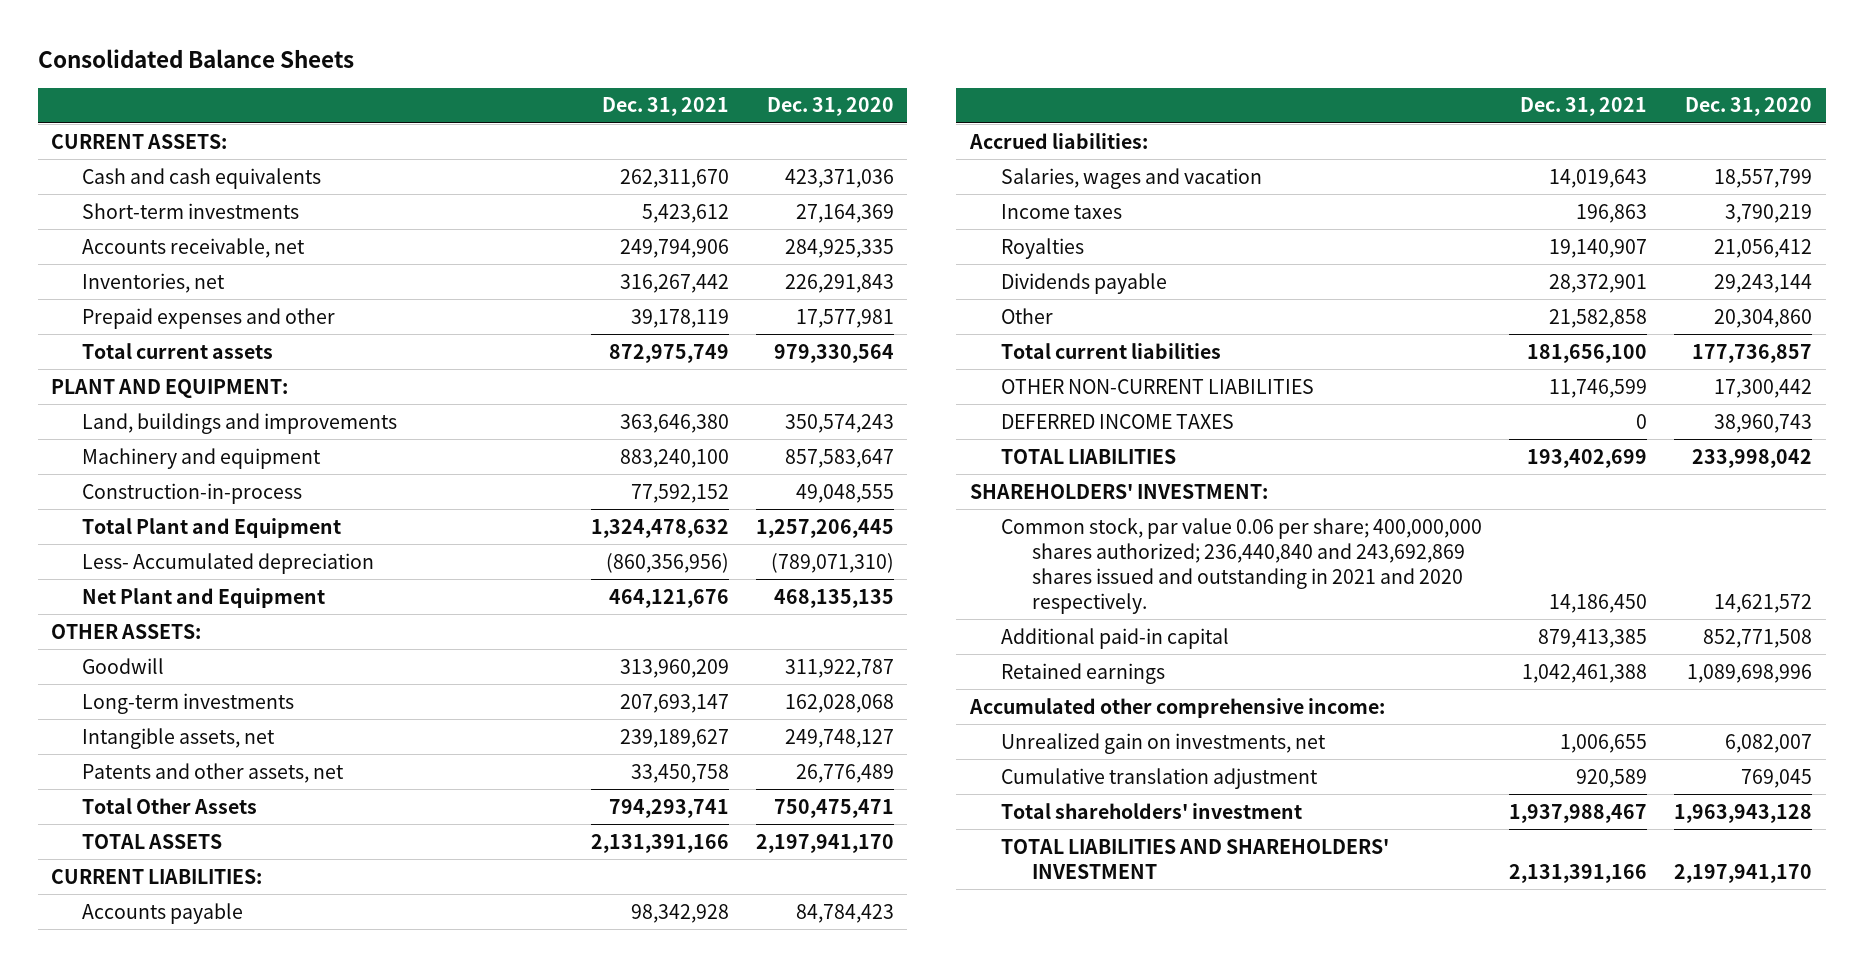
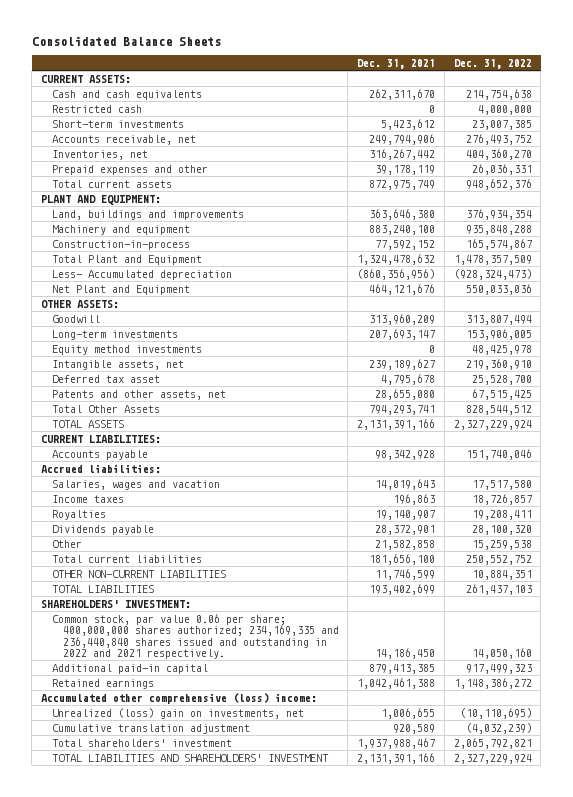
[766,97,894,117] Dec. 31, 2020 -> none
none -> [453,59,532,70] Dec. 31, 2022
none -> [51,104,142,113] Restricted cash
none -> [51,344,202,355] Equity method investments
none -> [51,374,160,383] Deferred tax asset
[630,763,729,783] 33,450,758 -> [375,388,436,400] 28,655,080
[1000,413,1234,429] DEFERRED INCOME TAXES -> none
[1000,517,1482,614] Common stock, par value 0.06 per share; 400,000,000 shares authorized; 236,440,840 and 243,692,869 shares issued and outstanding in 2021 and 2020 respectively. -> [51,613,339,660] Common stock, par value 0.06 per share; 400,000,000 shares authorized; 234,169,335 and 236,440,840 shares issued and outstanding in 2022 and 2021 respectively.
[968,697,1385,718] Accumulated other comprehensive income: -> [41,692,318,704] Accumulated other comprehensive (loss) income:
[1000,732,1326,754] Unrealized gain on investments, net -> [51,707,304,719] Unrealized (loss) gain on investments, net

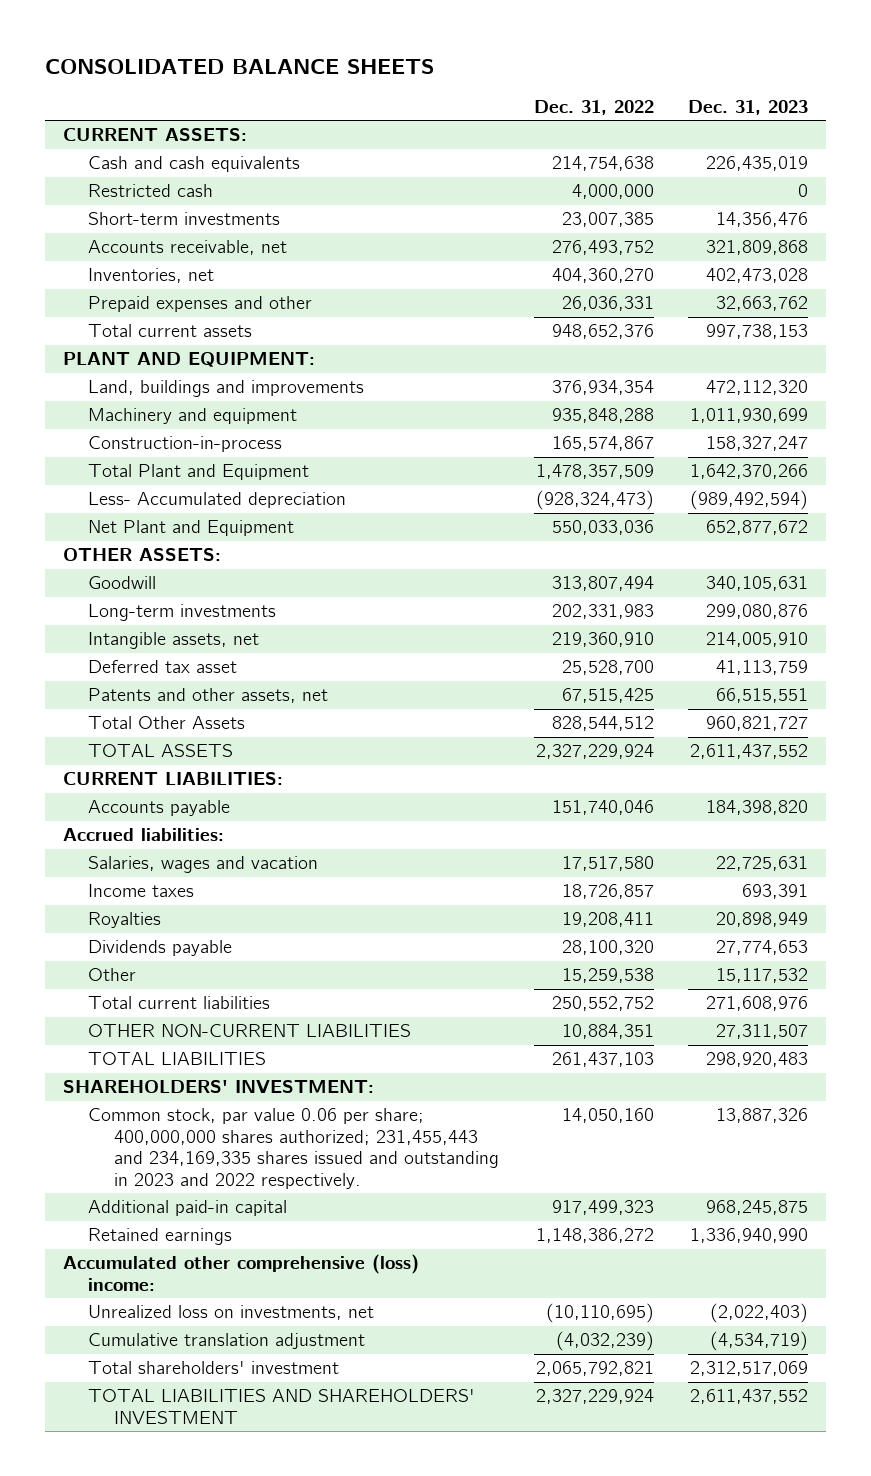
[31,36,221,47] Consolidated Balance Sheets -> [45,58,435,74] CONSOLIDATED BALANCE SHEETS
[357,59,436,70] Dec. 31, 2021 -> none
none -> [688,99,809,115] Dec. 31, 2023
[51,344,202,355] Equity method investments -> none
[465,328,532,340] 153,906,005 -> [551,604,654,620] 202,331,983
[51,613,339,660] Common stock, par value 0.06 per share; 400,000,000 shares authorized; 234,169,335 and 236,440,840 shares issued and outstanding in 2022 and 2021 respectively. -> [88,1108,499,1189] Common stock, par value 0.06 per share; 400,000,000 shares authorized; 231,455,443 and 234,169,335 shares issued and outstanding in 2023 and 2022 respectively.
[51,707,304,719] Unrealized (loss) gain on investments, net -> [88,1305,375,1321] Unrealized loss on investments, net

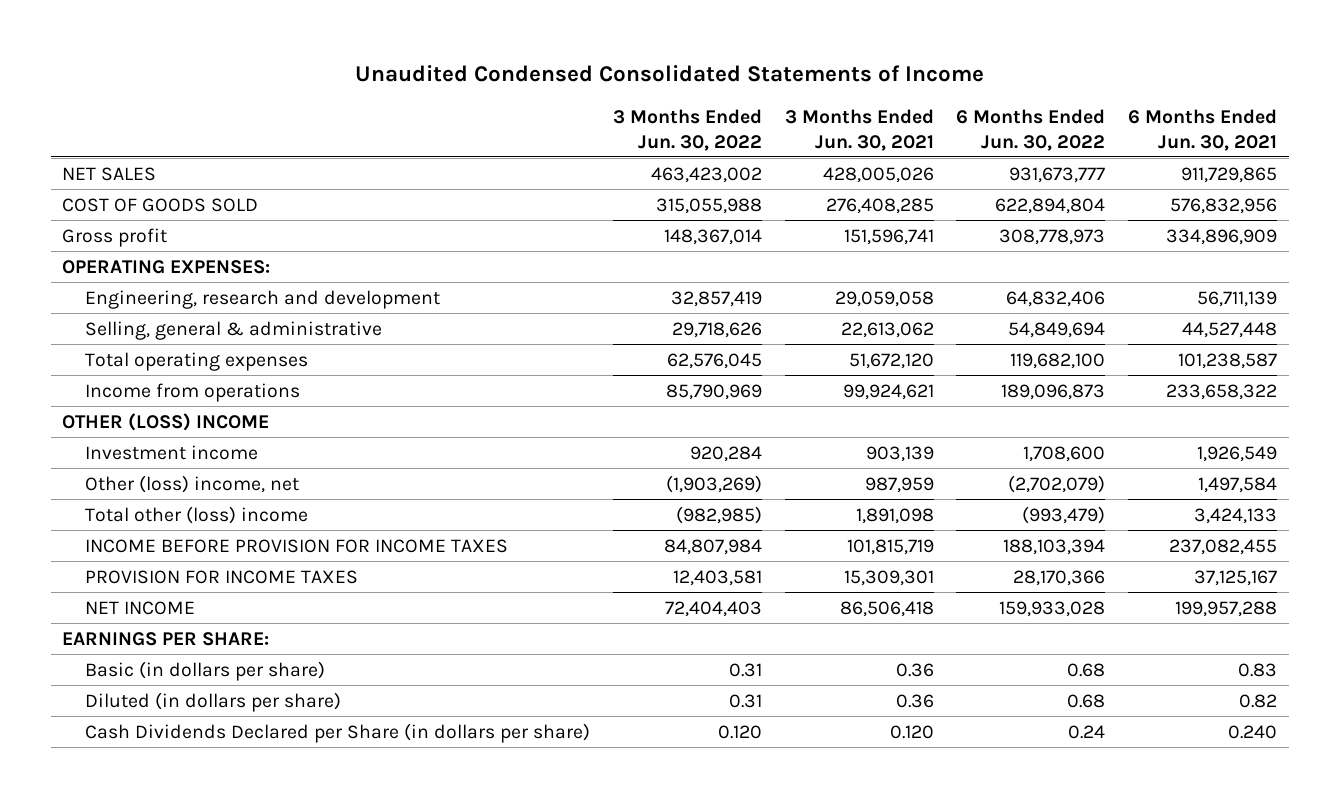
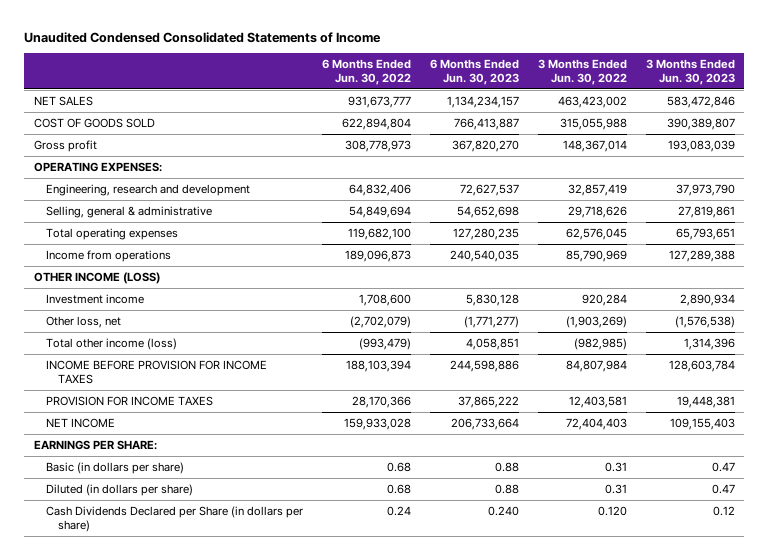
[784,108,934,151] 3 Months Ended Jun. 30, 2021 -> none
[1128,108,1278,151] 6 Months Ended Jun. 30, 2021 -> none
none -> [429,59,519,85] 6 Months Ended Jun. 30, 2023
none -> [645,59,735,85] 3 Months Ended Jun. 30, 2023
[62,412,270,431] OTHER (LOSS) INCOME -> [33,272,160,285] OTHER INCOME (LOSS)
[85,474,300,493] Other (loss) income, net -> [45,316,121,329] Other loss, net
[85,505,309,524] Total other (loss) income -> [45,338,177,351] Total other income (loss)

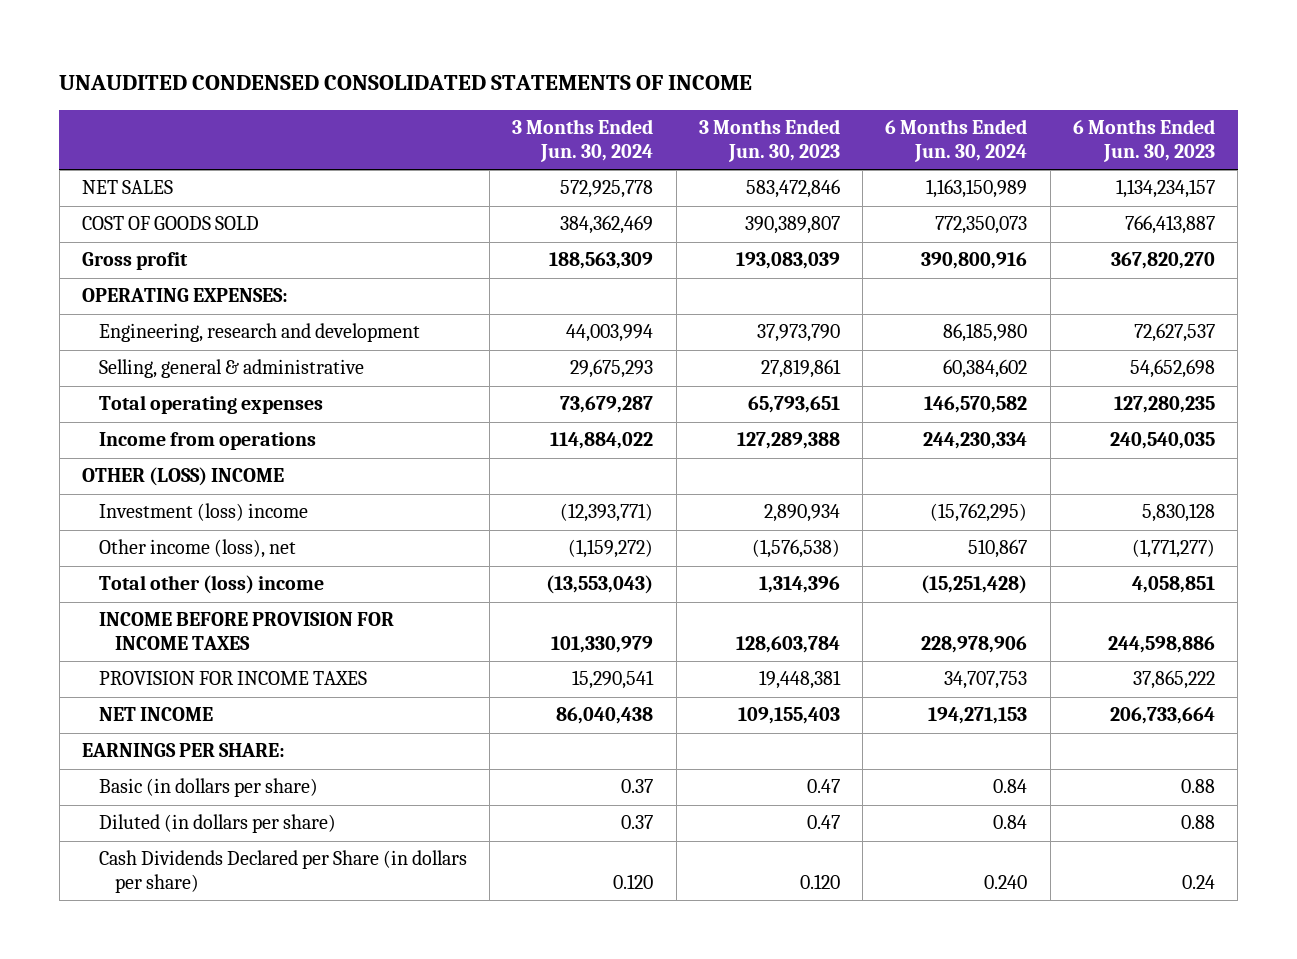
[24,31,382,43] Unaudited Condensed Consolidated Statements of Income -> [59,75,753,91] UNAUDITED CONDENSED CONSOLIDATED STATEMENTS OF INCOME
[321,59,411,85] 6 Months Ended Jun. 30, 2022 -> none
[537,59,627,85] 3 Months Ended Jun. 30, 2022 -> none
none -> [512,119,654,163] 3 Months Ended Jun. 30, 2024
none -> [885,119,1028,163] 6 Months Ended Jun. 30, 2024
[33,272,160,285] OTHER INCOME (LOSS) -> [82,467,285,487] OTHER (LOSS) INCOME
[45,294,144,305] Investment income -> [98,503,308,522] Investment (loss) income
[45,316,121,329] Other loss, net -> [98,539,296,559] Other income (loss), net
[45,338,177,351] Total other income (loss) -> [98,575,324,595] Total other (loss) income
[487,506,519,517] 0.240 -> [1182,875,1216,890] 0.24
[712,506,735,517] 0.12 -> [799,874,840,890] 0.120

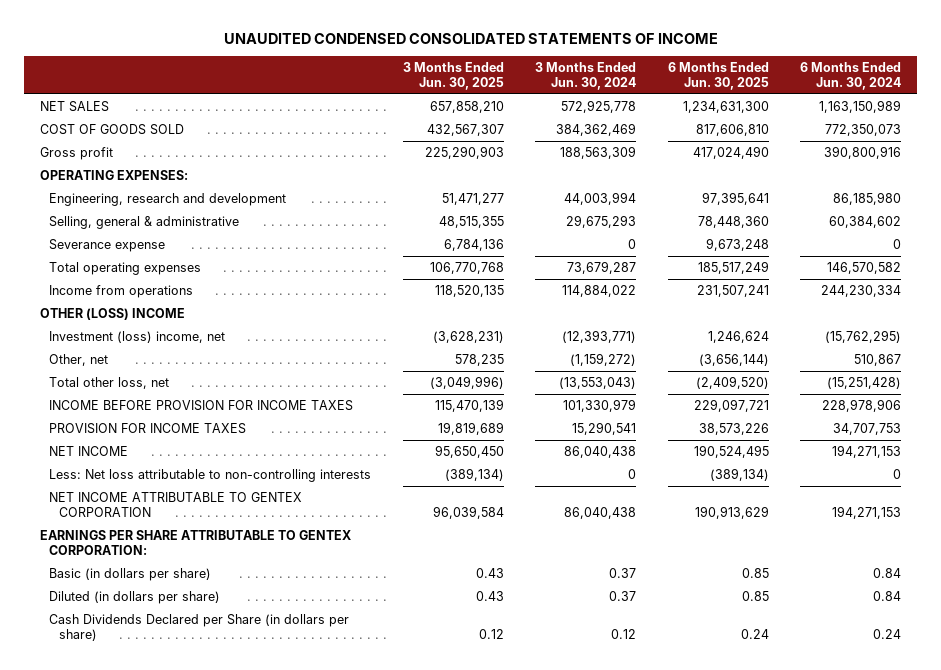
[698,119,840,163] 3 Months Ended Jun. 30, 2023 -> none
[1073,119,1216,163] 6 Months Ended Jun. 30, 2023 -> none
none -> [402,61,504,90] 3 Months Ended Jun. 30, 2025
none -> [667,61,769,90] 6 Months Ended Jun. 30, 2025
none -> [49,238,166,252] Severance expense
[98,503,308,522] Investment (loss) income -> [49,330,226,343] Investment (loss) income, net
[98,539,296,559] Other income (loss), net -> [49,353,109,366] Other, net
[98,575,324,595] Total other (loss) income -> [49,376,170,389] Total other loss, net
none -> [49,468,372,482] Less: Net loss attributable to non-controlling interests
none -> [49,491,303,518] NET INCOME ATTRIBUTABLE TO GENTEX CORPORATION
[82,743,286,758] EARNINGS PER SHARE: -> [40,529,352,556] EARNINGS PER SHARE ATTRIBUTABLE TO GENTEX CORPORATION:
[613,874,654,890] 0.120 -> [611,629,637,640] 0.12
[984,875,1028,890] 0.240 -> [873,629,902,640] 0.24

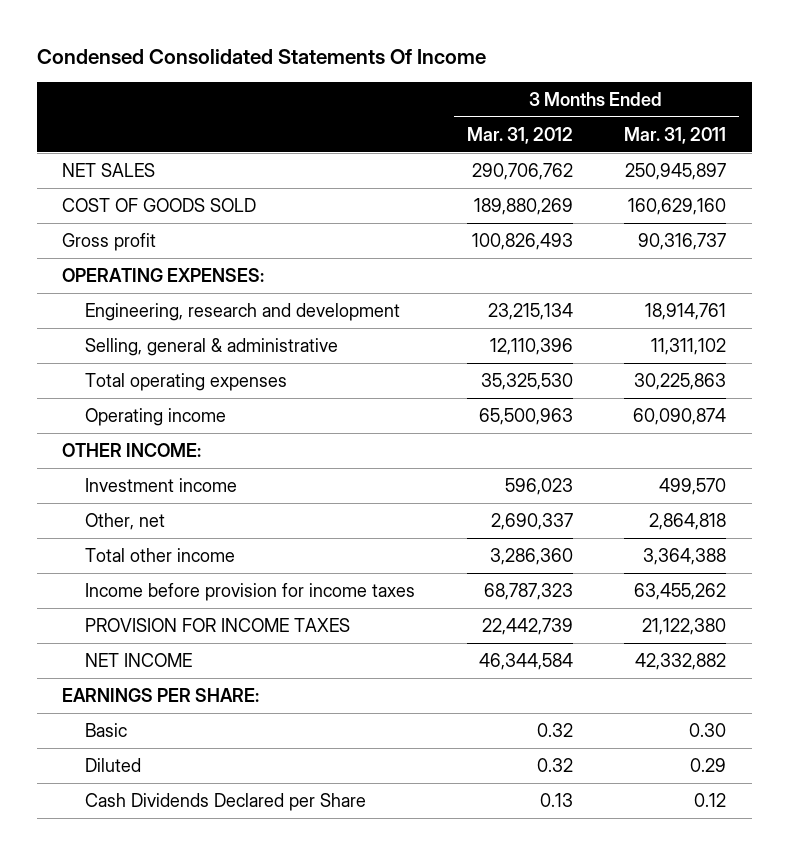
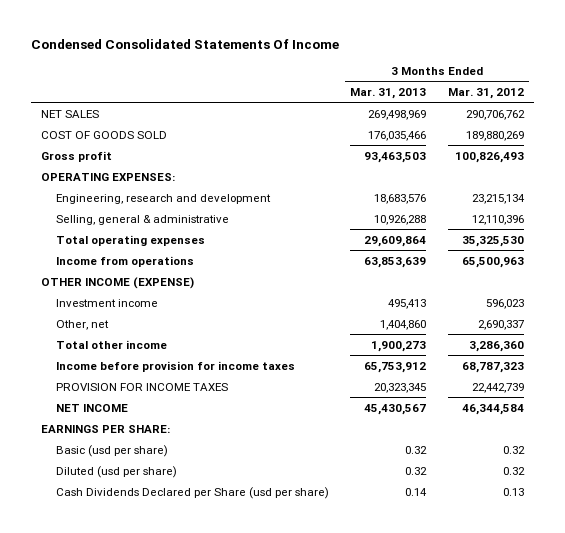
[624,126,727,144] Mar. 31, 2011 -> none
none -> [350,87,427,99] Mar. 31, 2013
[85,407,227,426] Operating income -> [56,255,195,267] Income from operations
[62,442,202,457] OTHER INCOME: -> [41,276,195,289] OTHER INCOME (EXPENSE)
[85,722,128,737] Basic -> [56,444,169,457] Basic (usd per share)
[85,757,142,772] Diluted -> [56,465,178,478] Diluted (usd per share)
[85,792,367,811] Cash Dividends Declared per Share -> [56,486,330,499] Cash Dividends Declared per Share (usd per share)

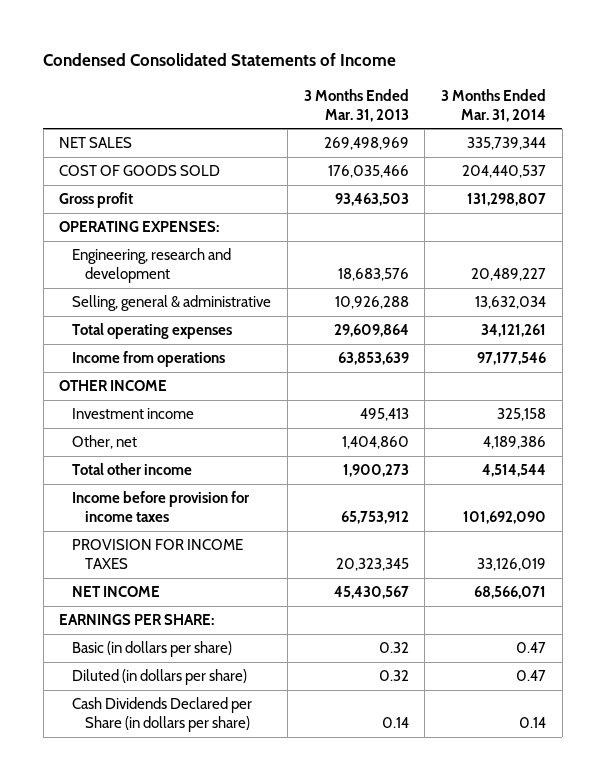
[30,38,339,49] Condensed Consolidated Statements Of Income -> [43,53,397,67] Condensed Consolidated Statements of Income
[447,87,524,99] Mar. 31, 2012 -> none
none -> [441,88,547,122] 3 Months Ended Mar. 31, 2014
[41,276,195,289] OTHER INCOME (EXPENSE) -> [59,380,168,392] OTHER INCOME
[56,444,169,457] Basic (usd per share) -> [72,641,233,658] Basic (in dollars per share)
[56,465,178,478] Diluted (usd per share) -> [72,669,248,686] Diluted (in dollars per share)
[56,486,330,499] Cash Dividends Declared per Share (usd per share) -> [72,697,253,733] Cash Dividends Declared per Share (in dollars per share)

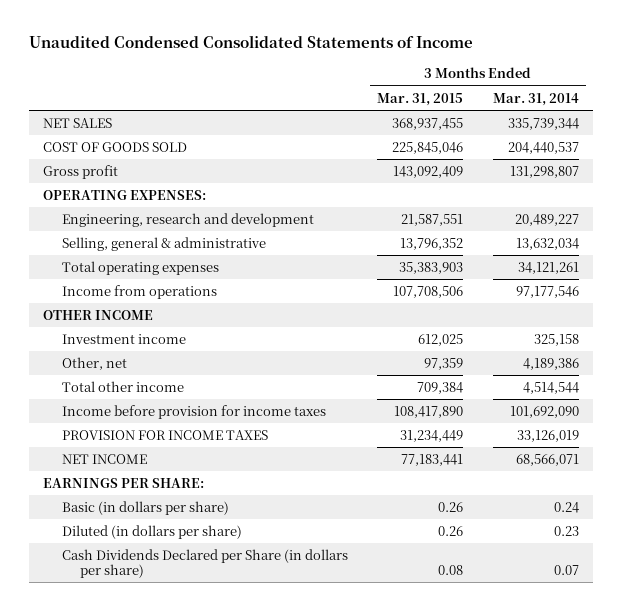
[43,53,397,67] Condensed Consolidated Statements of Income -> [28,35,473,49] Unaudited Condensed Consolidated Statements of Income
[303,88,409,122] 3 Months Ended Mar. 31, 2013 -> none
none -> [377,92,464,106] Mar. 31, 2015
[516,642,547,654] 0.47 -> [553,501,579,513] 0.24
[516,670,547,682] 0.47 -> [553,525,579,536] 0.23
[519,717,547,729] 0.14 -> [553,564,579,575] 0.07

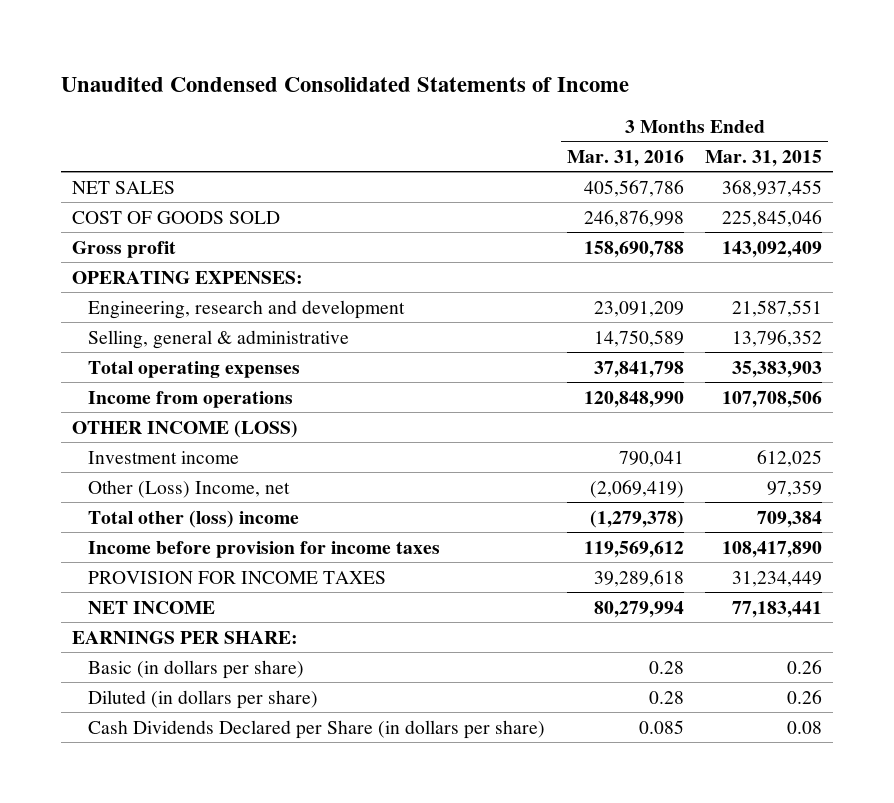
[492,92,579,106] Mar. 31, 2014 -> none
none -> [566,149,684,167] Mar. 31, 2016
[43,309,154,320] OTHER INCOME -> [71,419,298,438] OTHER INCOME (LOSS)
[61,356,127,370] Other, net -> [88,479,291,498] Other (Loss) Income, net
[61,380,184,392] Total other income -> [88,509,300,528] Total other (loss) income

